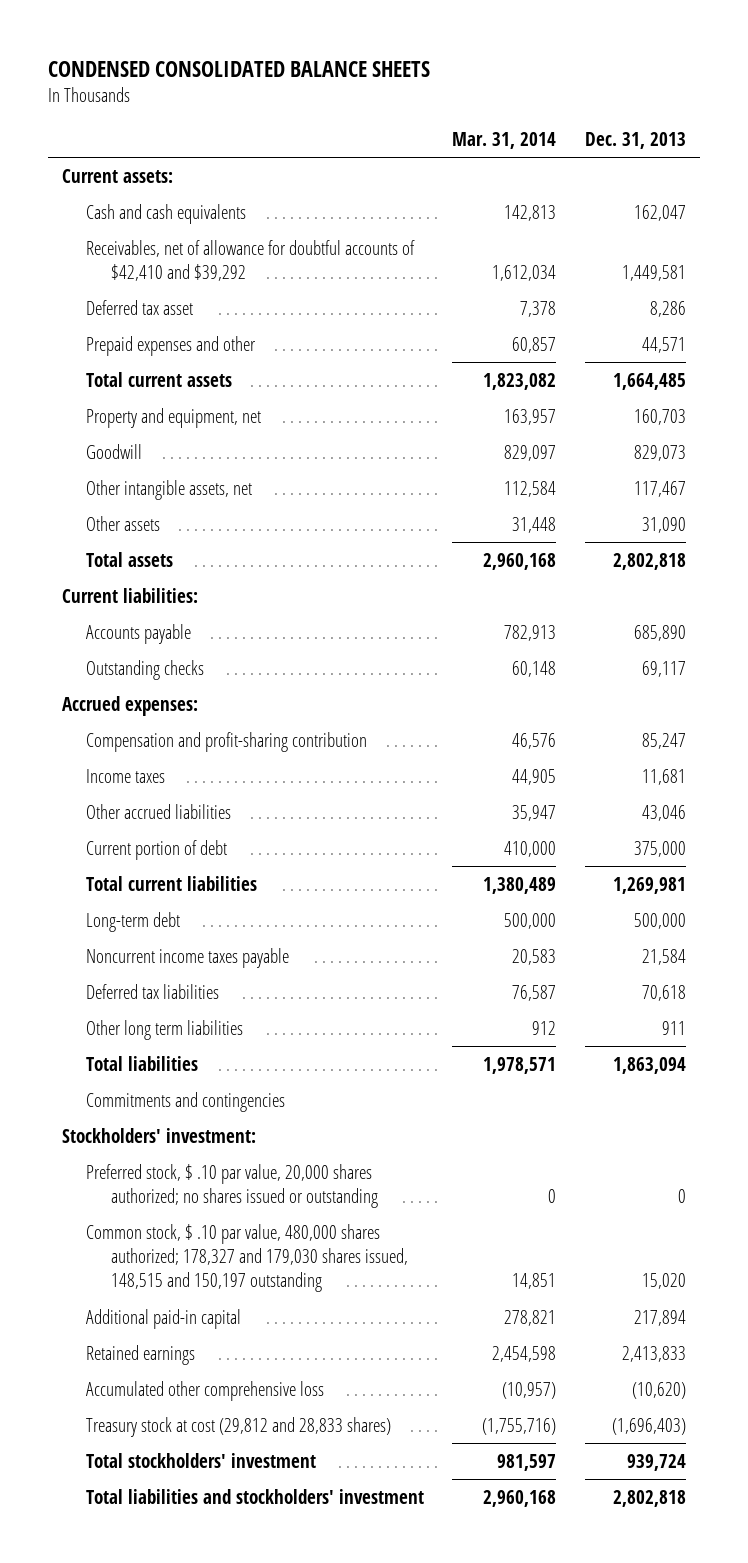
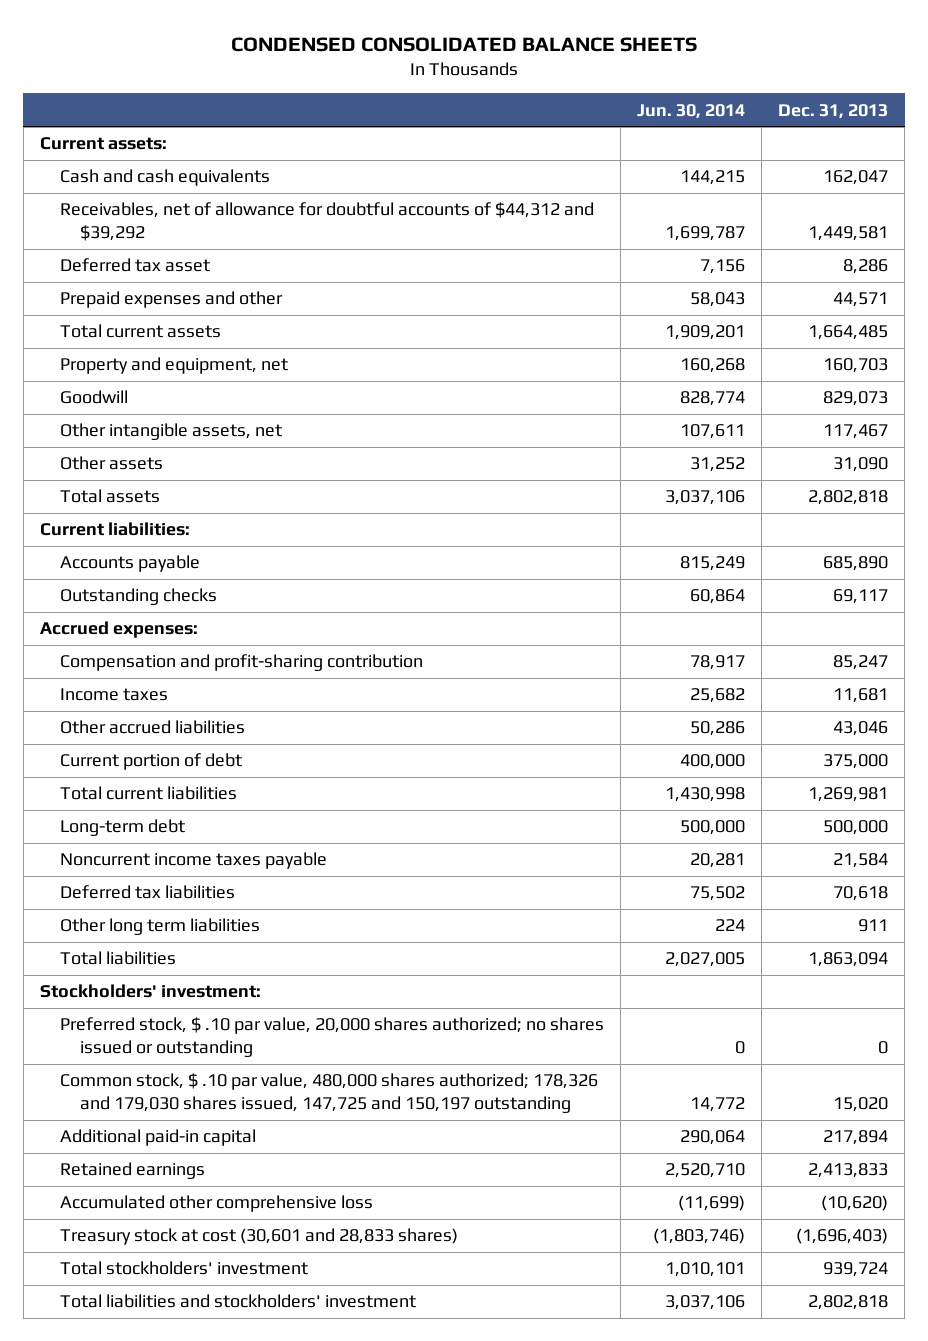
[452,131,557,149] Mar. 31, 2014 -> none
none -> [637,103,746,119] Jun. 30, 2014
[86,239,416,281] Receivables, net of allowance for doubtful accounts of $42,410 and $39,292 -> [60,202,595,242] Receivables, net of allowance for doubtful accounts of $44,312 and $39,292
[86,1091,286,1112] Commitments and contingencies -> none
[86,1223,408,1293] Common stock, $ .10 par value, 480,000 shares authorized; 178,327 and 179,030 shares issued, 148,515 and 150,197 outstanding -> [60,1073,599,1114] Common stock, $ .10 par value, 480,000 shares authorized; 178,326 and 179,030 shares issued, 147,725 and 150,197 outstanding
[86,1416,392,1437] Treasury stock at cost (29,812 and 28,833 shares) -> [60,1228,459,1246] Treasury stock at cost (30,601 and 28,833 shares)

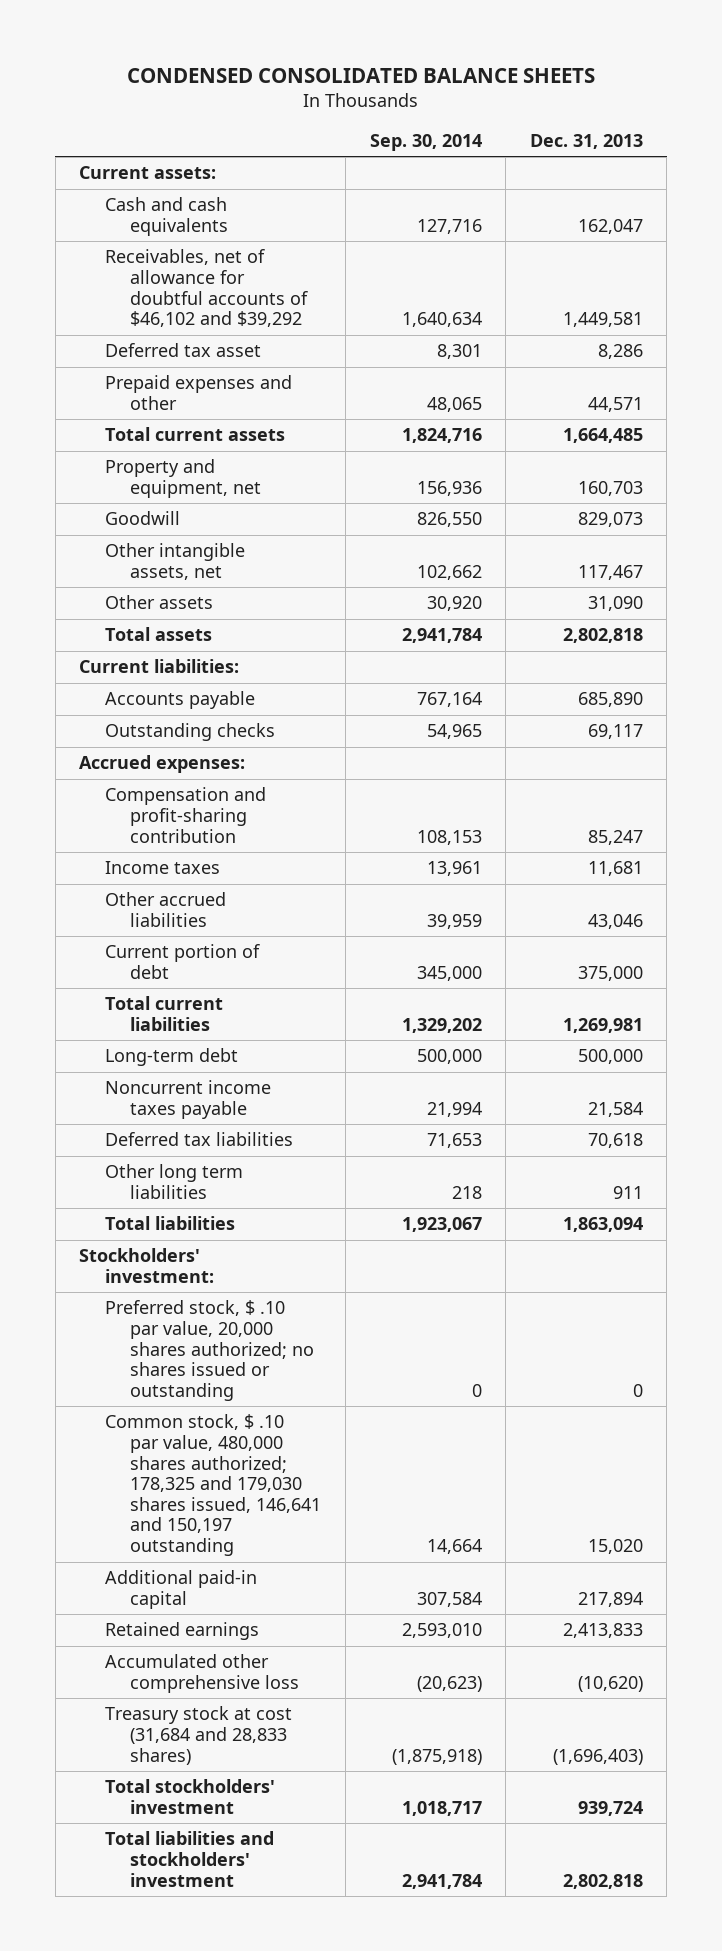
[637,103,746,119] Jun. 30, 2014 -> none
none -> [369,133,482,151] Sep. 30, 2014
[60,202,595,242] Receivables, net of allowance for doubtful accounts of $44,312 and $39,292 -> [104,249,309,328] Receivables, net of allowance for doubtful accounts of $46,102 and $39,292
[60,1073,599,1114] Common stock, $ .10 par value, 480,000 shares authorized; 178,326 and 179,030 shares issued, 147,725 and 150,197 outstanding -> [104,1414,322,1556] Common stock, $ .10 par value, 480,000 shares authorized; 178,325 and 179,030 shares issued, 146,641 and 150,197 outstanding
[60,1228,459,1246] Treasury stock at cost (30,601 and 28,833 shares) -> [104,1706,292,1765] Treasury stock at cost (31,684 and 28,833 shares)

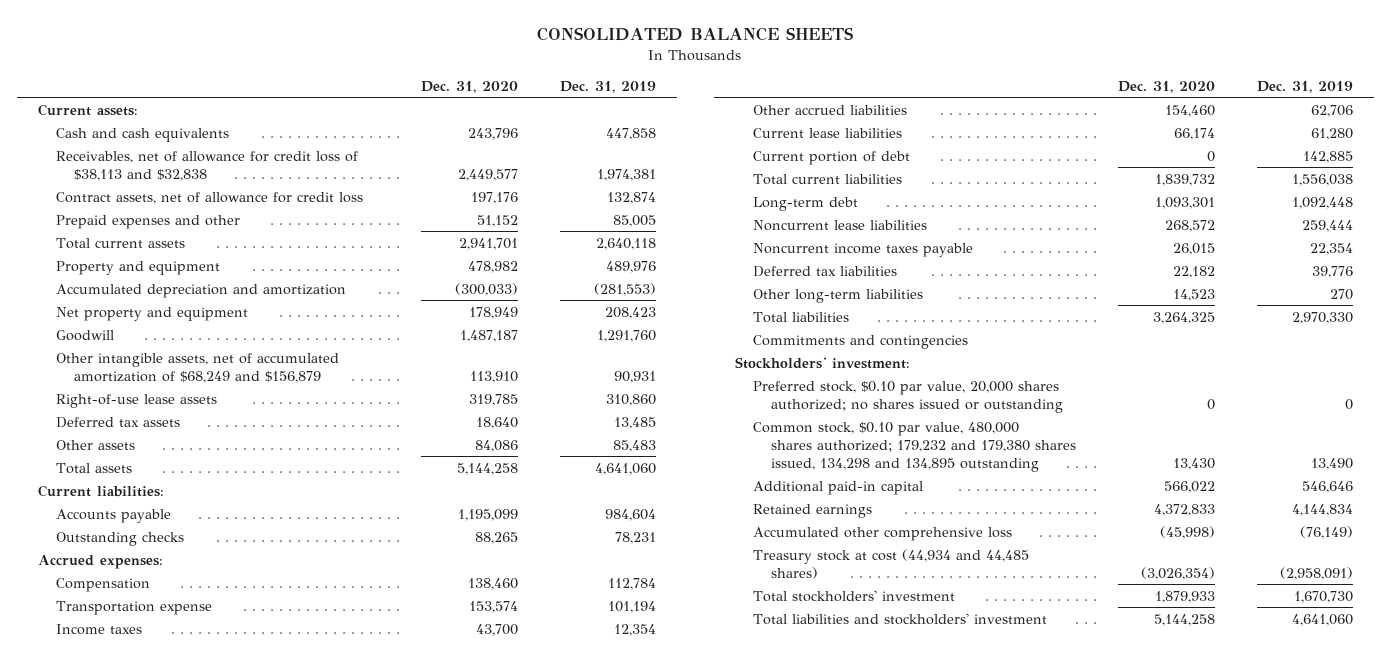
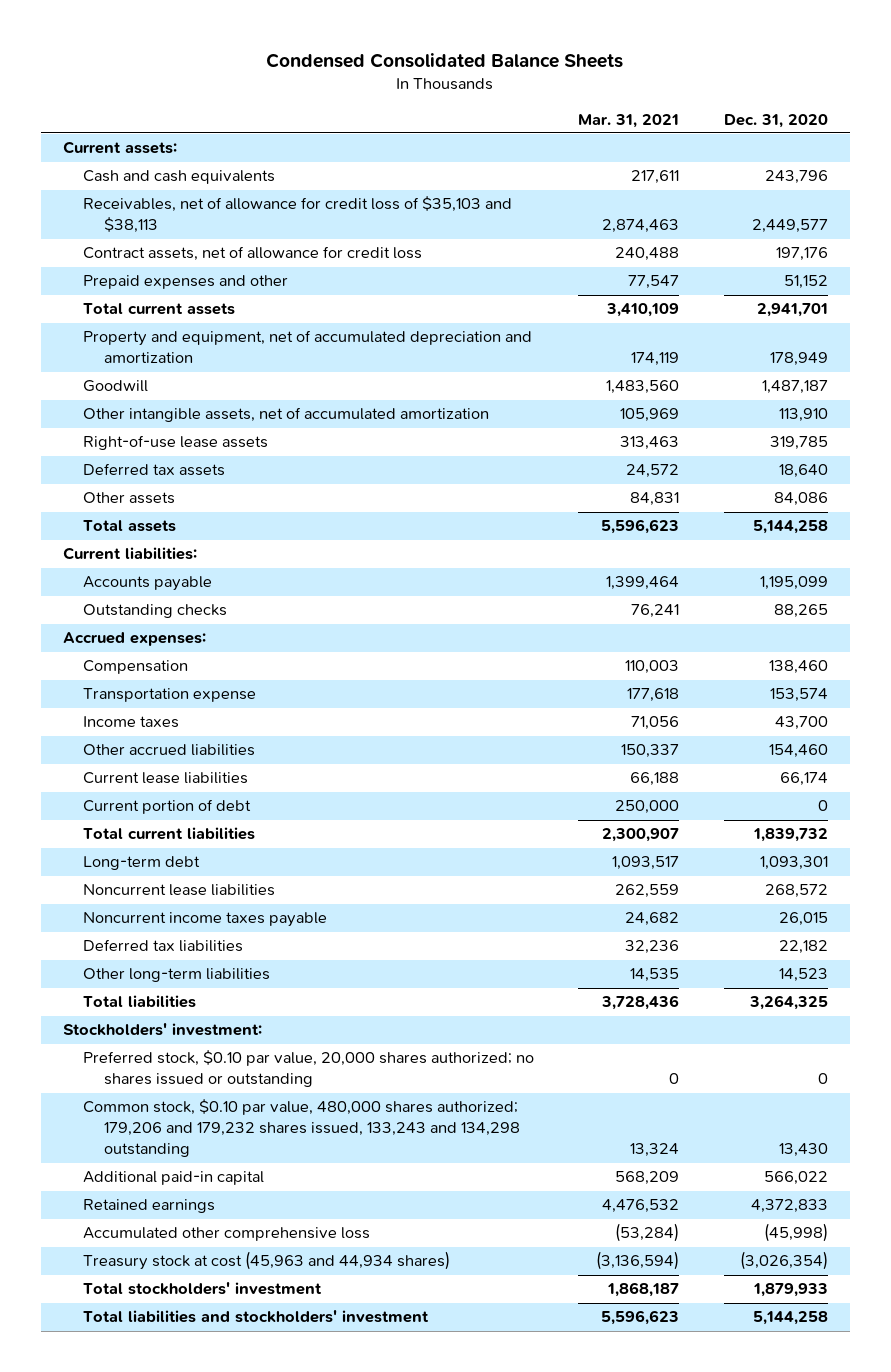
[537,26,854,41] CONSOLIDATED BALANCE SHEETS -> [266,52,624,68] Condensed Consolidated Balance Sheets
[560,80,657,93] Dec. 31, 2019 -> none
none -> [578,113,680,128] Mar. 31, 2021
[55,150,358,181] Receivables, net of allowance for credit loss of $38,113 and $32,838 -> [83,196,513,234] Receivables, net of allowance for credit loss of $35,103 and $38,113
[55,260,220,275] Property and equipment -> none
[55,283,346,298] Accumulated depreciation and amortization -> none
[55,306,248,321] Net property and equipment -> [83,330,533,364] Property and equipment, net of accumulated depreciation and amortization
[55,352,339,383] Other intangible assets, net of accumulated amortization of $68,249 and $156,879 -> [83,407,490,423] Other intangible assets, net of accumulated amortization
[752,334,968,349] Commitments and contingencies -> none
[752,421,1076,472] Common stock, $0.10 par value, 480,000 shares authorized; 179,232 and 179,380 shares issued, 134,298 and 134,895 outstanding -> [83,1099,520,1158] Common stock, $0.10 par value, 480,000 shares authorized; 179,206 and 179,232 shares issued, 133,243 and 134,298 outstanding
[752,548,1029,579] Treasury stock at cost (44,934 and 44,485 shares) -> [83,1251,451,1271] Treasury stock at cost (45,963 and 44,934 shares)

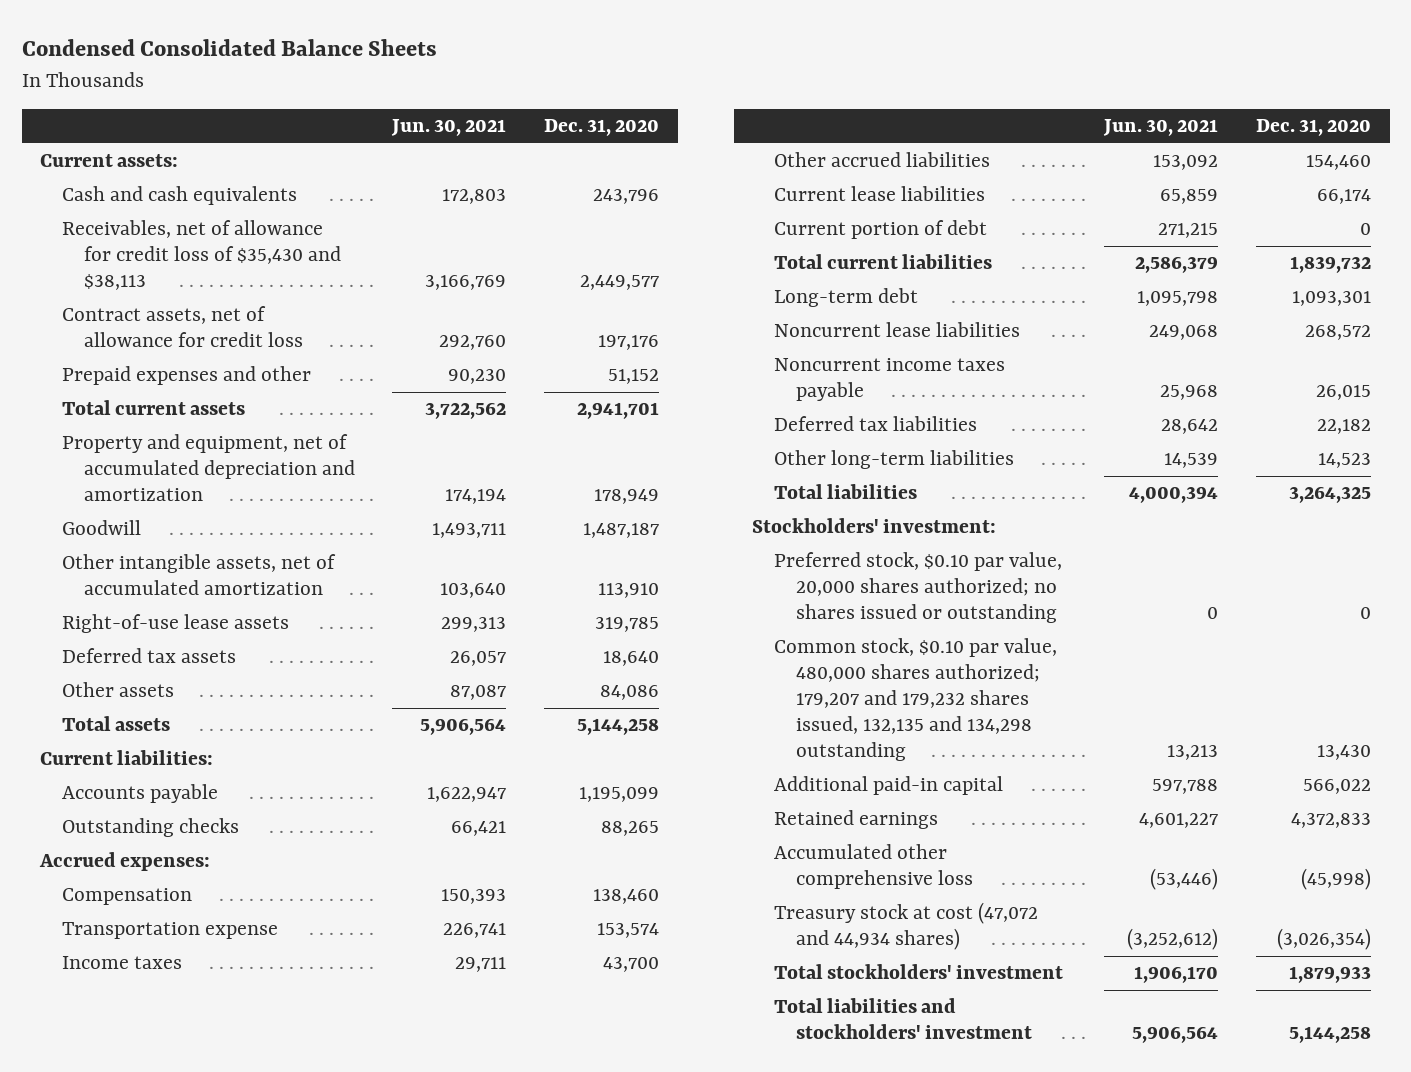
[578,113,680,128] Mar. 31, 2021 -> none
none -> [391,119,507,137] Jun. 30, 2021
[83,196,513,234] Receivables, net of allowance for credit loss of $35,103 and $38,113 -> [62,220,342,291] Receivables, net of allowance for credit loss of $35,430 and $38,113
[83,1099,520,1158] Common stock, $0.10 par value, 480,000 shares authorized; 179,206 and 179,232 shares issued, 133,243 and 134,298 outstanding -> [774,638,1058,762] Common stock, $0.10 par value, 480,000 shares authorized; 179,207 and 179,232 shares issued, 132,135 and 134,298 outstanding
[83,1251,451,1271] Treasury stock at cost (45,963 and 44,934 shares) -> [774,902,1039,951] Treasury stock at cost (47,072 and 44,934 shares)

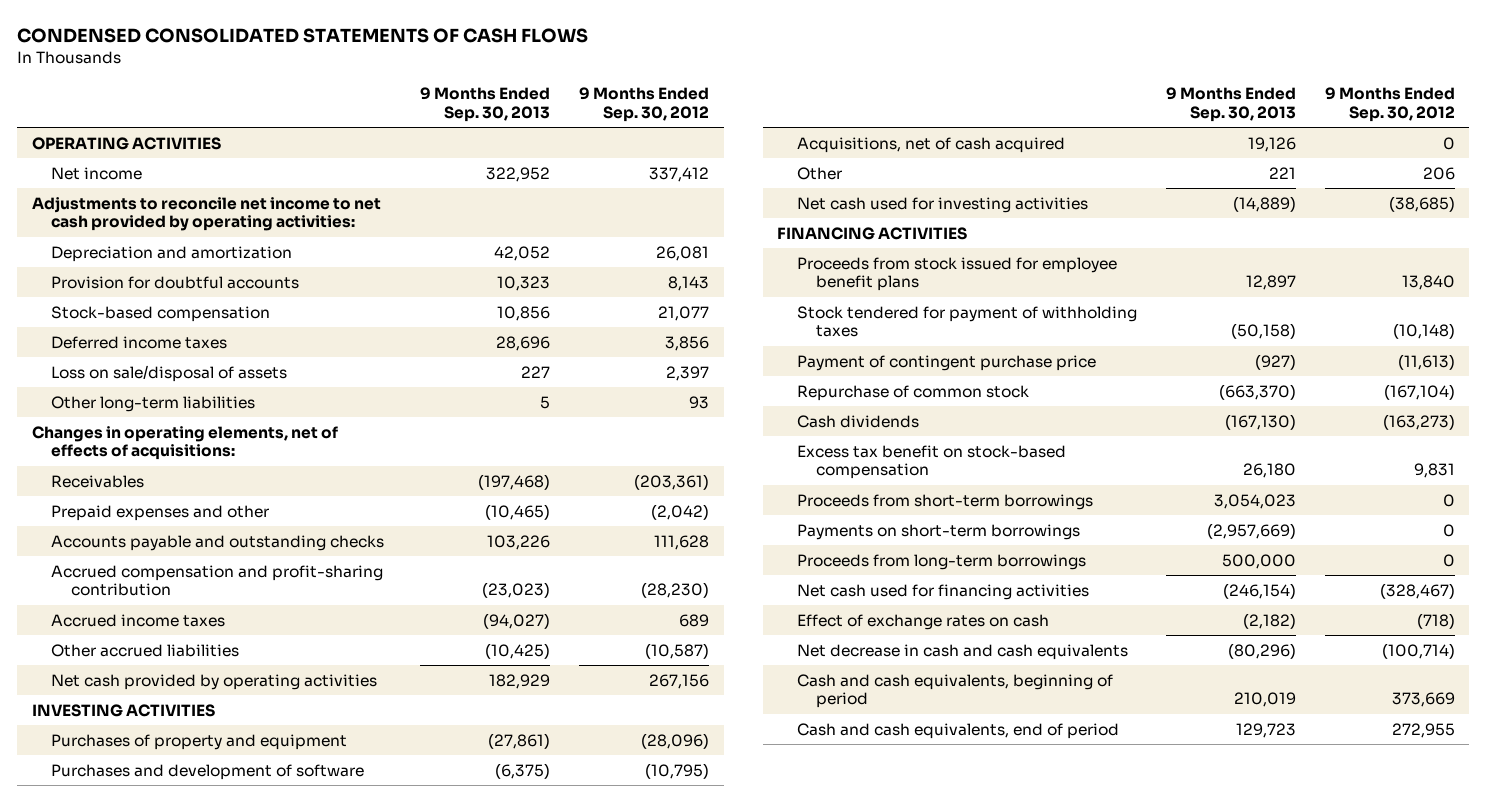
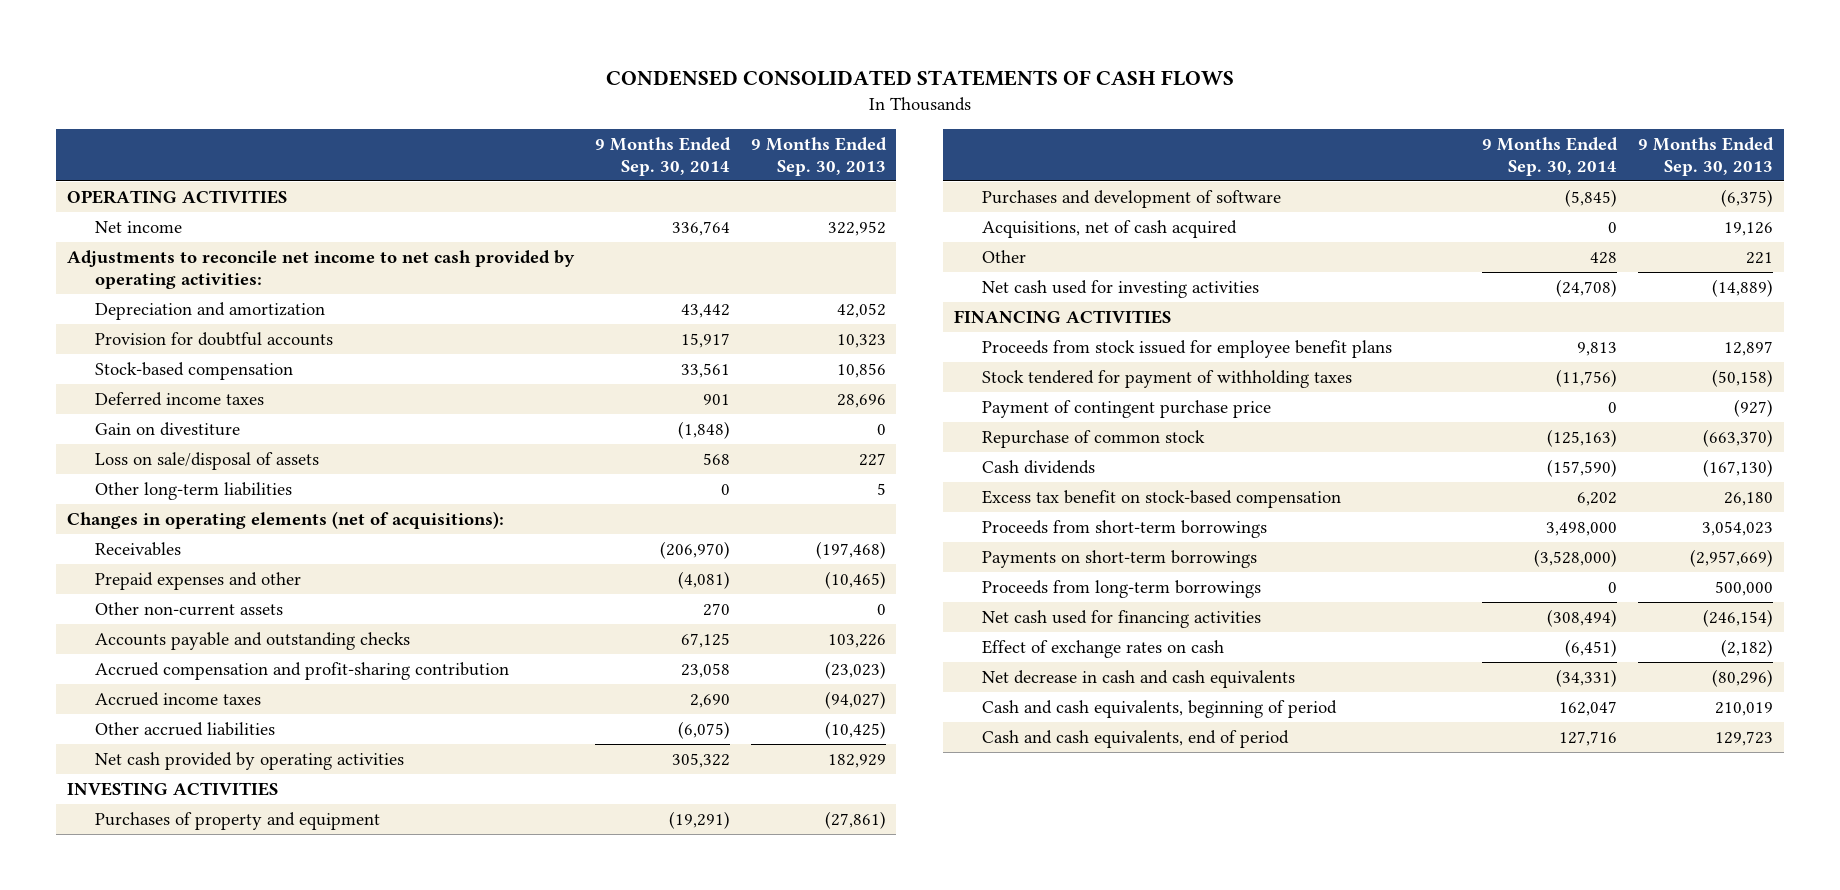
[579,87,710,122] 9 Months Ended Sep. 30, 2012 -> none
none -> [594,137,731,176] 9 Months Ended Sep. 30, 2014
none -> [95,422,241,437] Gain on divestiture
[31,425,338,461] Changes in operating elements, net of effects of acquisitions: -> [66,511,504,530] Changes in operating elements (net of acquisitions):
none -> [95,602,284,617] Other non-current assets

